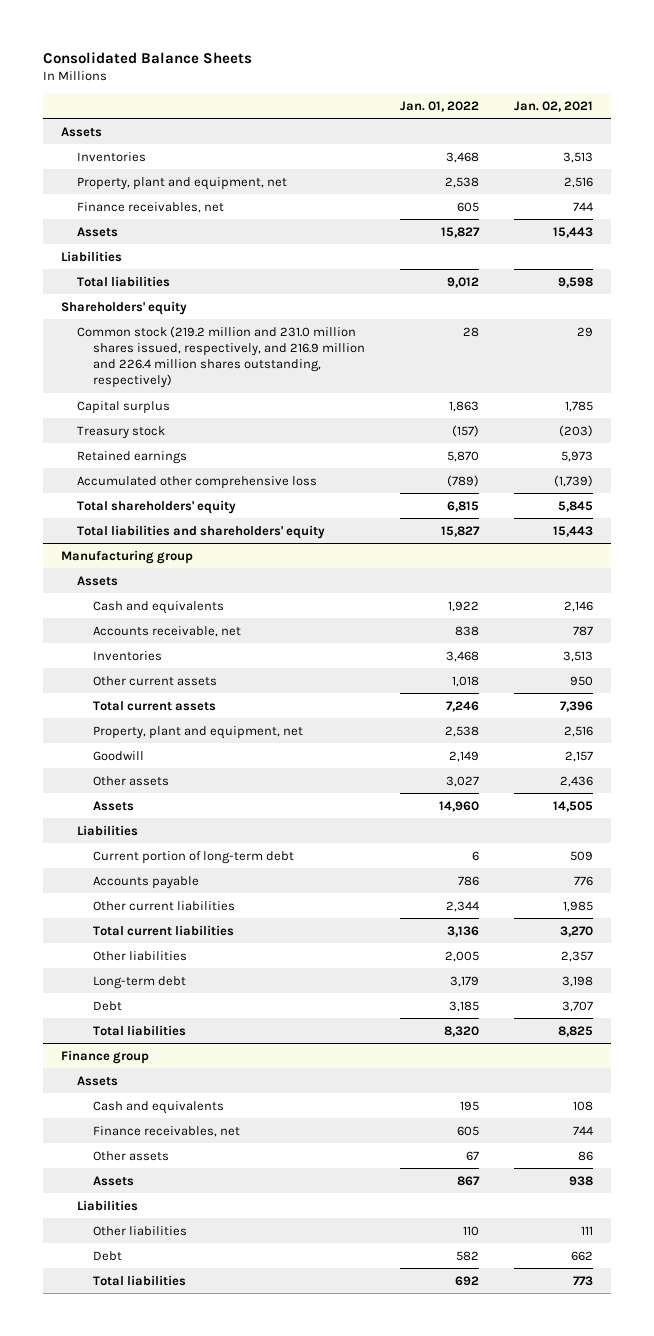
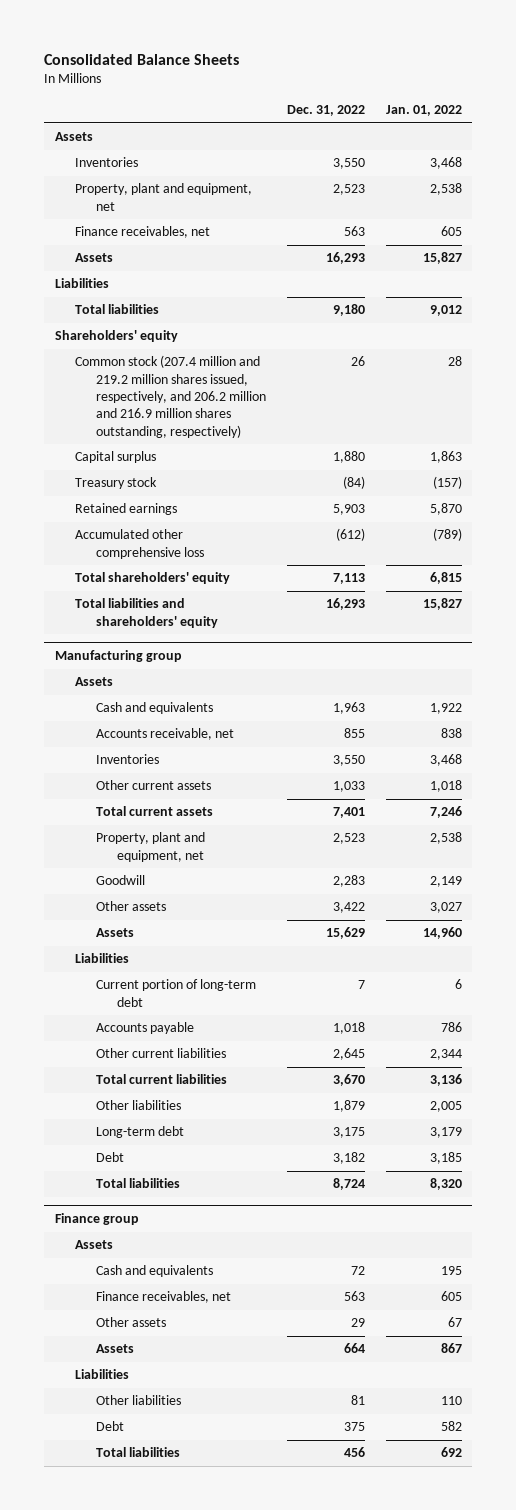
[514,100,594,112] Jan. 02, 2021 -> none
none -> [286,105,365,117] Dec. 31, 2022
[76,325,366,389] Common stock (219.2 million and 231.0 million shares issued, respectively, and 216.9 million and 226.4 million shares outstanding, respectively) -> [75,355,267,438] Common stock (207.4 million and 219.2 million shares issued, respectively, and 206.2 million and 216.9 million shares outstanding, respectively)

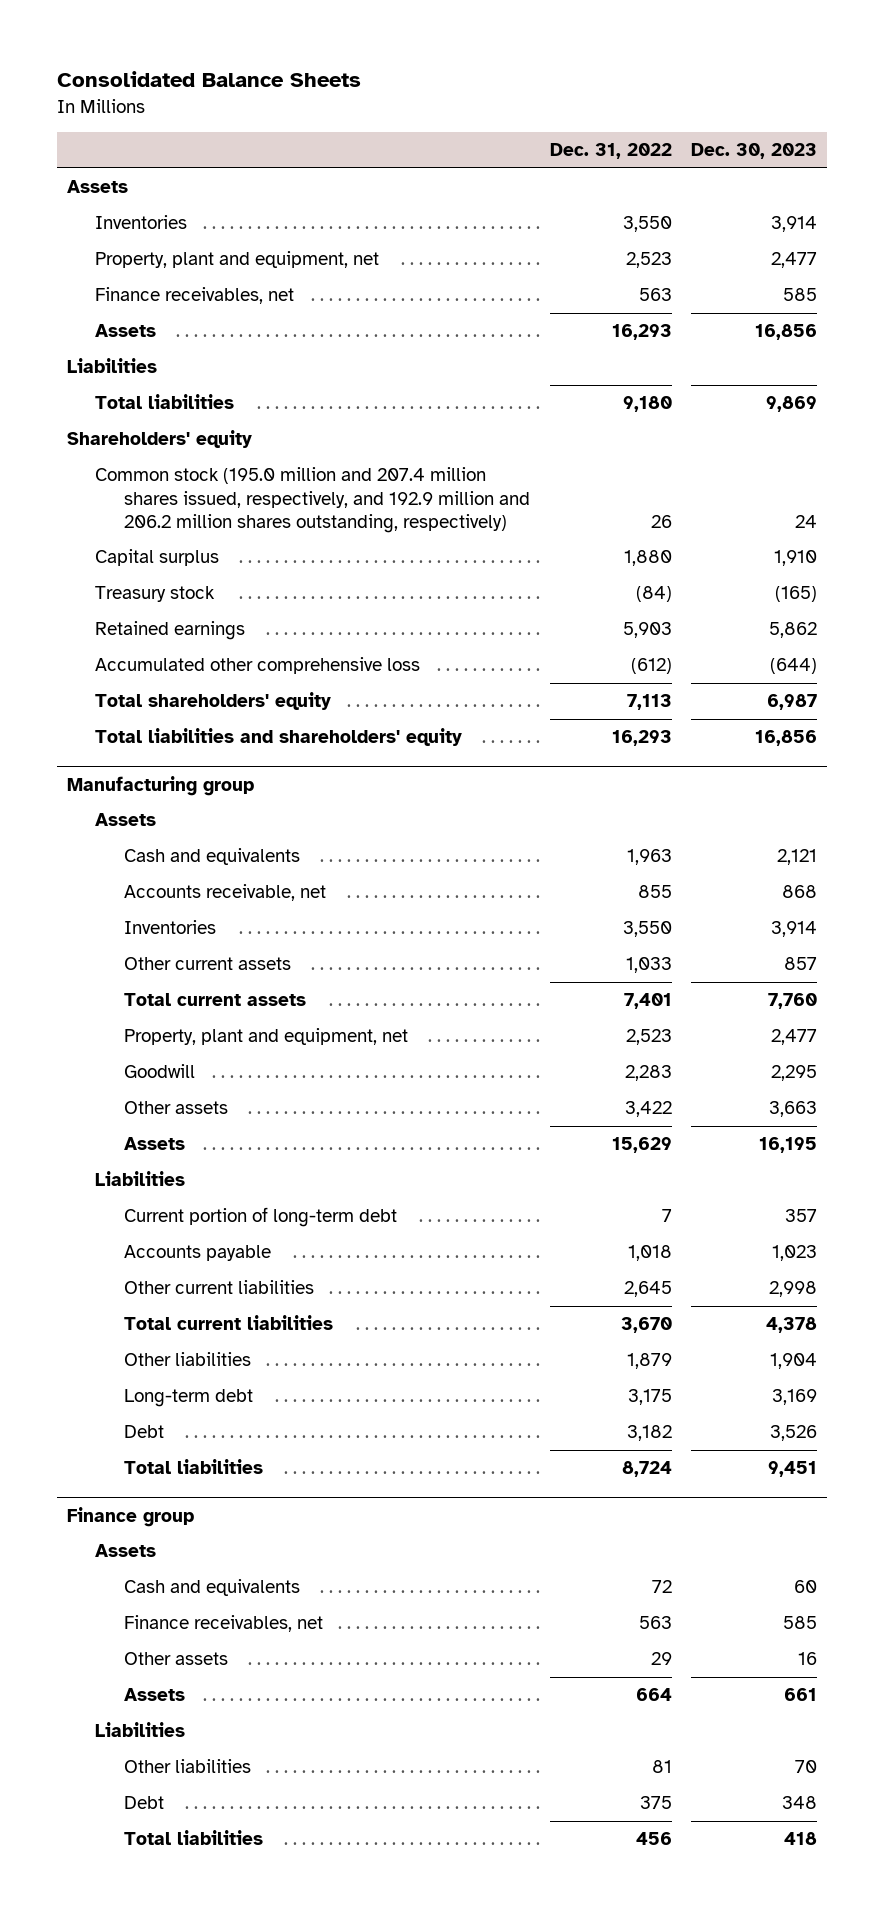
[385,105,462,117] Jan. 01, 2022 -> none
none -> [691,143,818,160] Dec. 30, 2023
[75,355,267,438] Common stock (207.4 million and 219.2 million shares issued, respectively, and 206.2 million and 216.9 million shares outstanding, respectively) -> [95,467,530,534] Common stock (195.0 million and 207.4 million shares issued, respectively, and 192.9 million and 206.2 million shares outstanding, respectively)

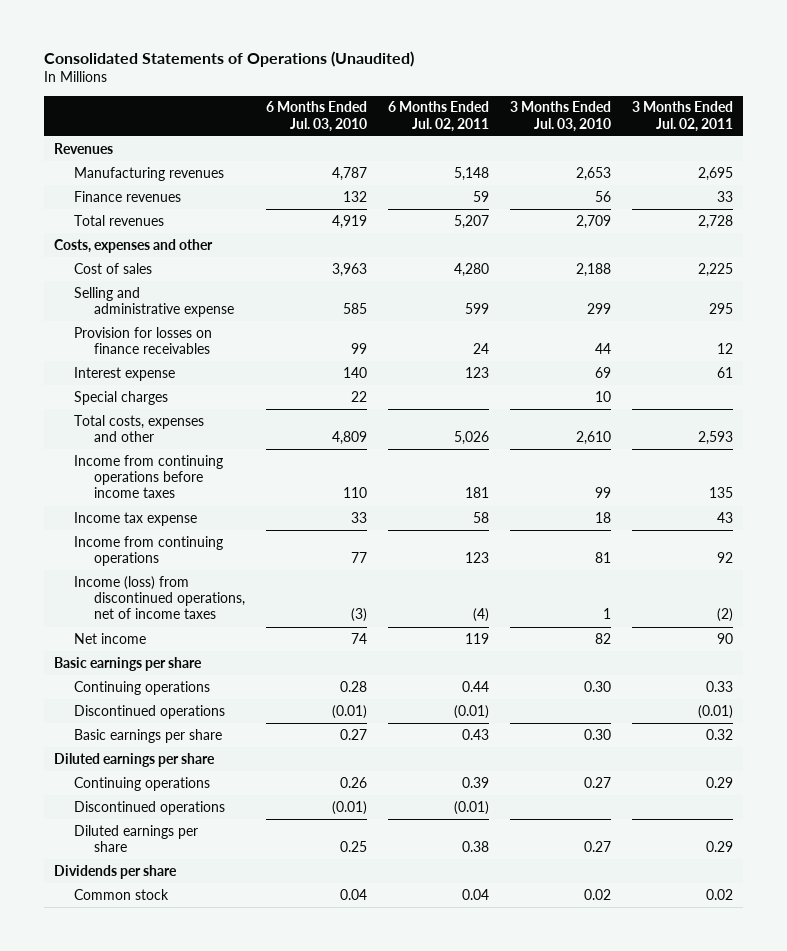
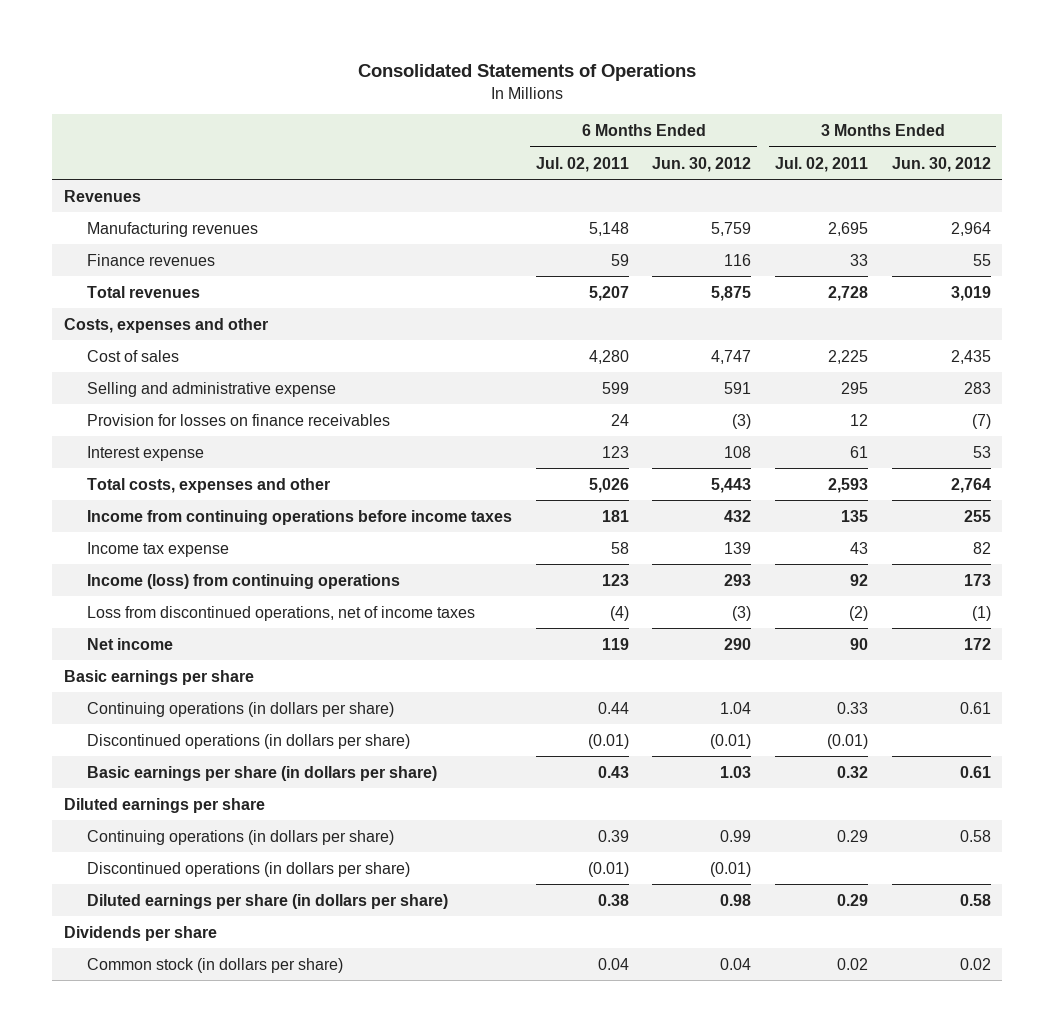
[43,51,414,68] Consolidated Statements of Operations (Unaudited) -> [358,64,697,82] Consolidated Statements of Operations
[266,101,368,132] 6 Months Ended Jul. 03, 2010 -> none
[509,101,611,132] 3 Months Ended Jul. 03, 2010 -> none
none -> [652,156,752,172] Jun. 30, 2012
none -> [891,156,991,172] Jun. 30, 2012
[74,390,169,405] Special charges -> none
[74,535,224,567] Income from continuing operations -> [87,573,401,589] Income (loss) from continuing operations
[74,575,246,620] Income (loss) from discontinued operations, net of income taxes -> [87,605,476,621] Loss from discontinued operations, net of income taxes
[74,680,211,695] Continuing operations -> [87,701,395,717] Continuing operations (in dollars per share)
[74,704,226,719] Discontinued operations -> [87,733,411,749] Discontinued operations (in dollars per share)
[74,728,223,743] Basic earnings per share -> [87,765,438,781] Basic earnings per share (in dollars per share)
[74,776,211,791] Continuing operations -> [87,829,395,845] Continuing operations (in dollars per share)
[74,800,226,815] Discontinued operations -> [87,861,411,877] Discontinued operations (in dollars per share)
[74,824,199,853] Diluted earnings per share -> [87,893,449,909] Diluted earnings per share (in dollars per share)
[74,888,170,900] Common stock -> [87,957,344,973] Common stock (in dollars per share)

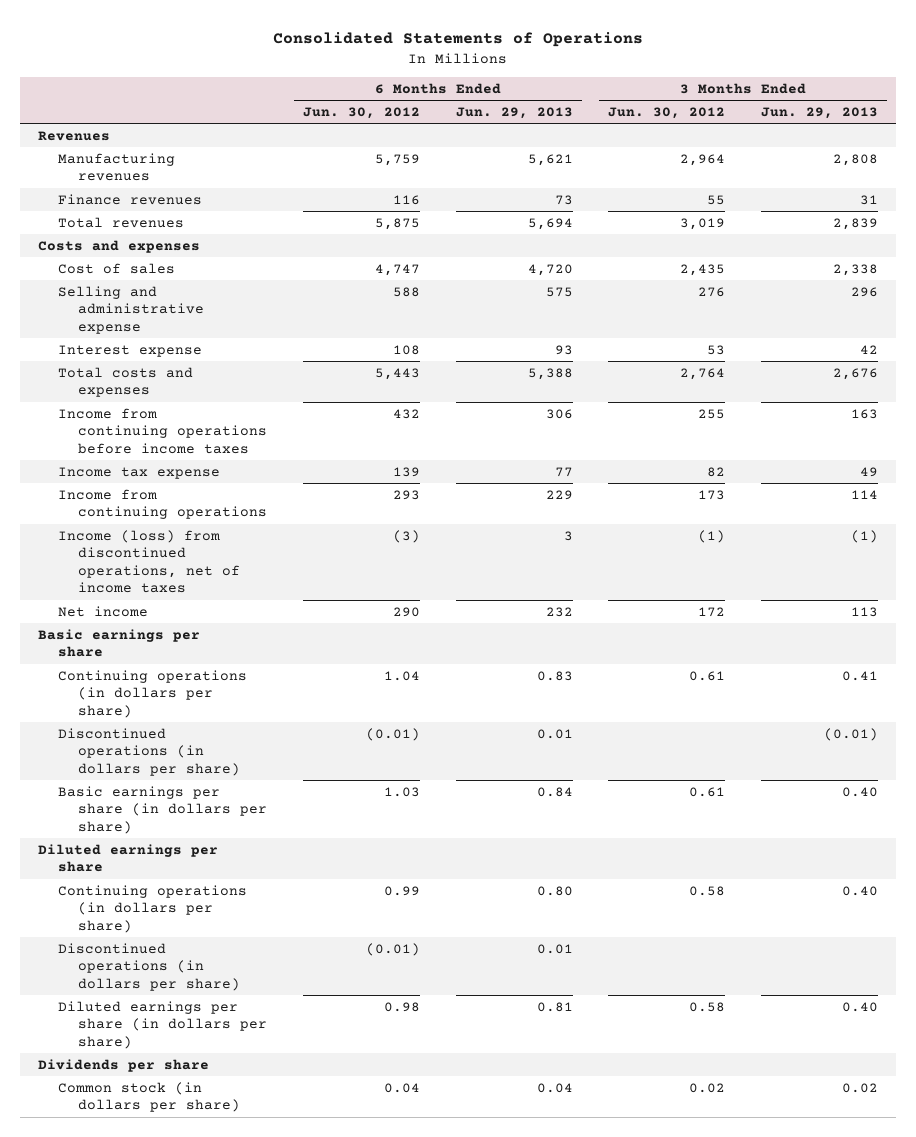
[535,156,629,172] Jul. 02, 2011 -> none
[775,156,869,172] Jul. 02, 2011 -> none
none -> [455,106,573,119] Jun. 29, 2013
none -> [761,106,879,119] Jun. 29, 2013
[64,317,269,333] Costs, expenses and other -> [38,239,201,253] Costs and expenses
[87,413,391,426] Provision for losses on finance receivables -> none
[724,381,752,394] 591 -> [392,286,420,297] 588
[963,381,991,394] 283 -> [698,286,726,297] 276
[87,477,331,493] Total costs, expenses and other -> [58,366,194,398] Total costs and expenses
[87,573,401,589] Income (loss) from continuing operations -> [58,488,268,520] Income from continuing operations
[87,605,476,621] Loss from discontinued operations, net of income taxes -> [58,529,241,594] Income (loss) from discontinued operations, net of income taxes

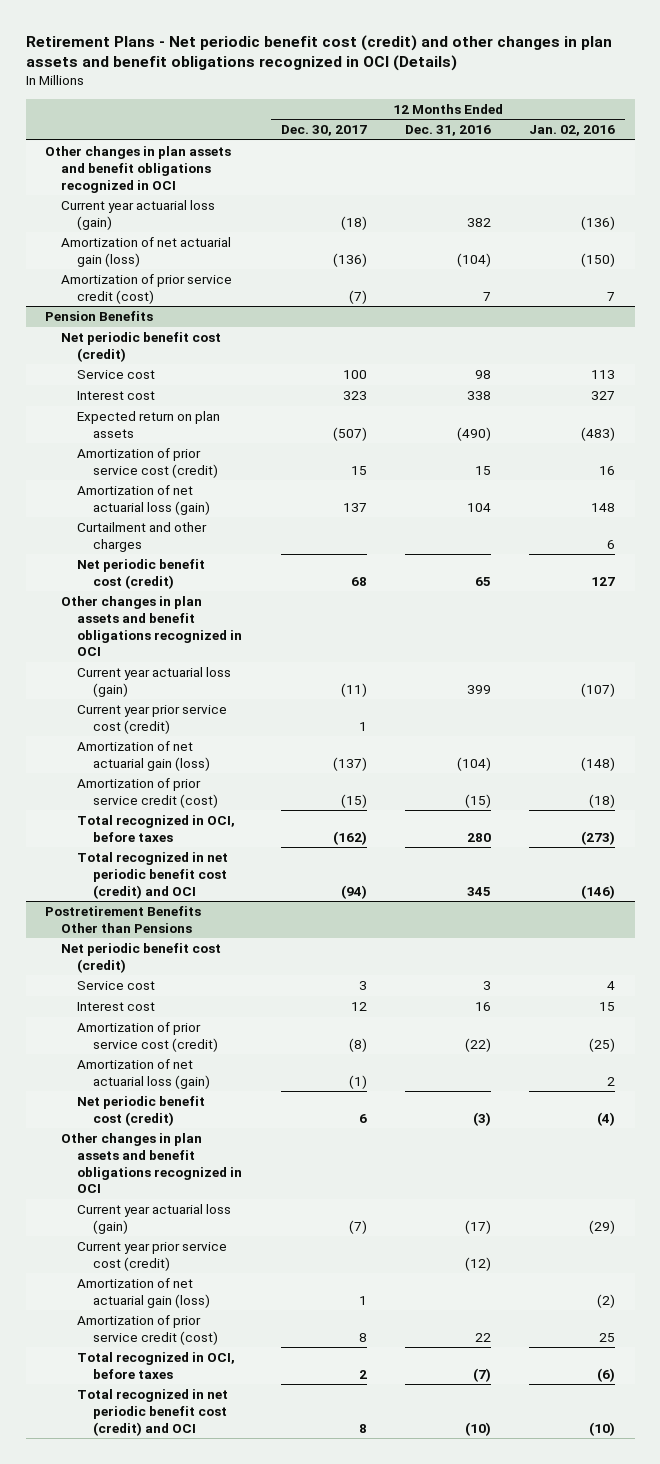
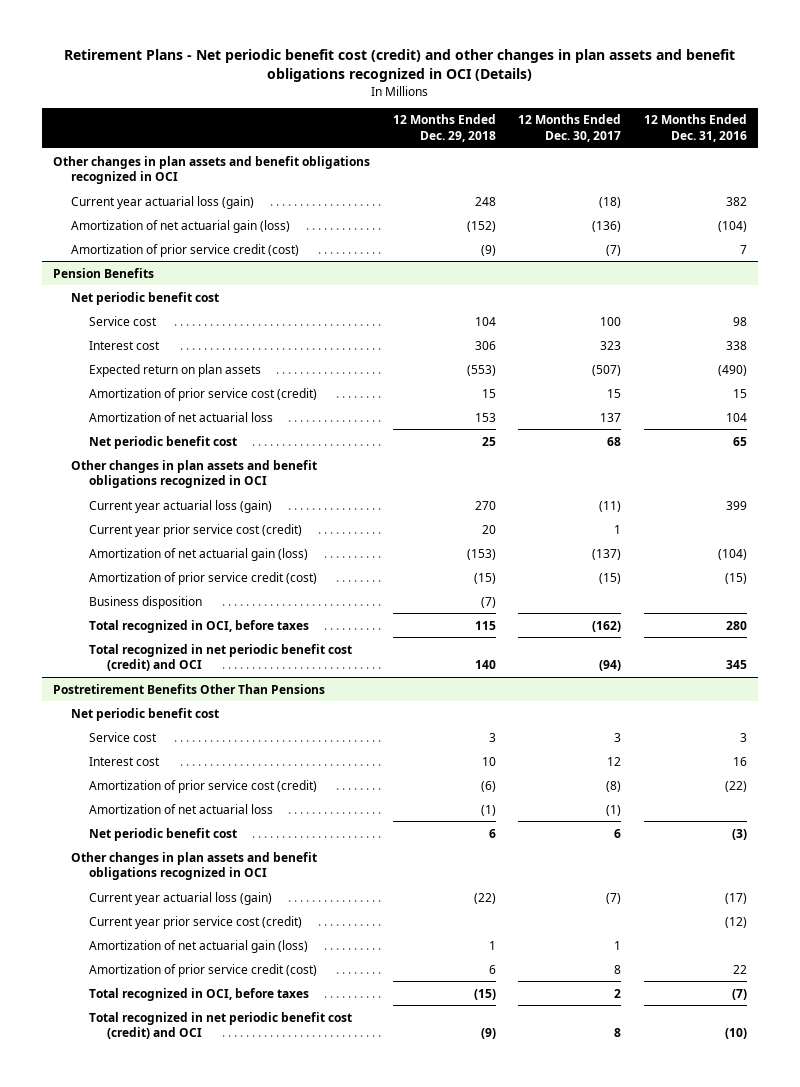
[529,125,616,137] Jan. 02, 2016 -> none
none -> [392,114,496,142] 12 Months Ended Dec. 29, 2018
[61,332,222,362] Net periodic benefit cost (credit) -> [71,291,220,305] Net periodic benefit cost
[77,522,208,552] Curtailment and other charges -> none
[77,485,211,515] Amortization of net actuarial loss (gain) -> [89,411,274,422] Amortization of net actuarial loss
[77,559,206,589] Net periodic benefit cost (credit) -> [89,435,238,449] Net periodic benefit cost
none -> [89,595,203,609] Business disposition
[44,906,201,933] Postretirement Benefits Other than Pensions -> [52,683,325,694] Postretirement Benefits Other Than Pensions
[61,943,222,973] Net periodic benefit cost (credit) -> [71,707,220,721] Net periodic benefit cost
[77,1059,211,1089] Amortization of net actuarial loss (gain) -> [89,803,274,814] Amortization of net actuarial loss
[77,1096,206,1126] Net periodic benefit cost (credit) -> [89,827,238,841] Net periodic benefit cost

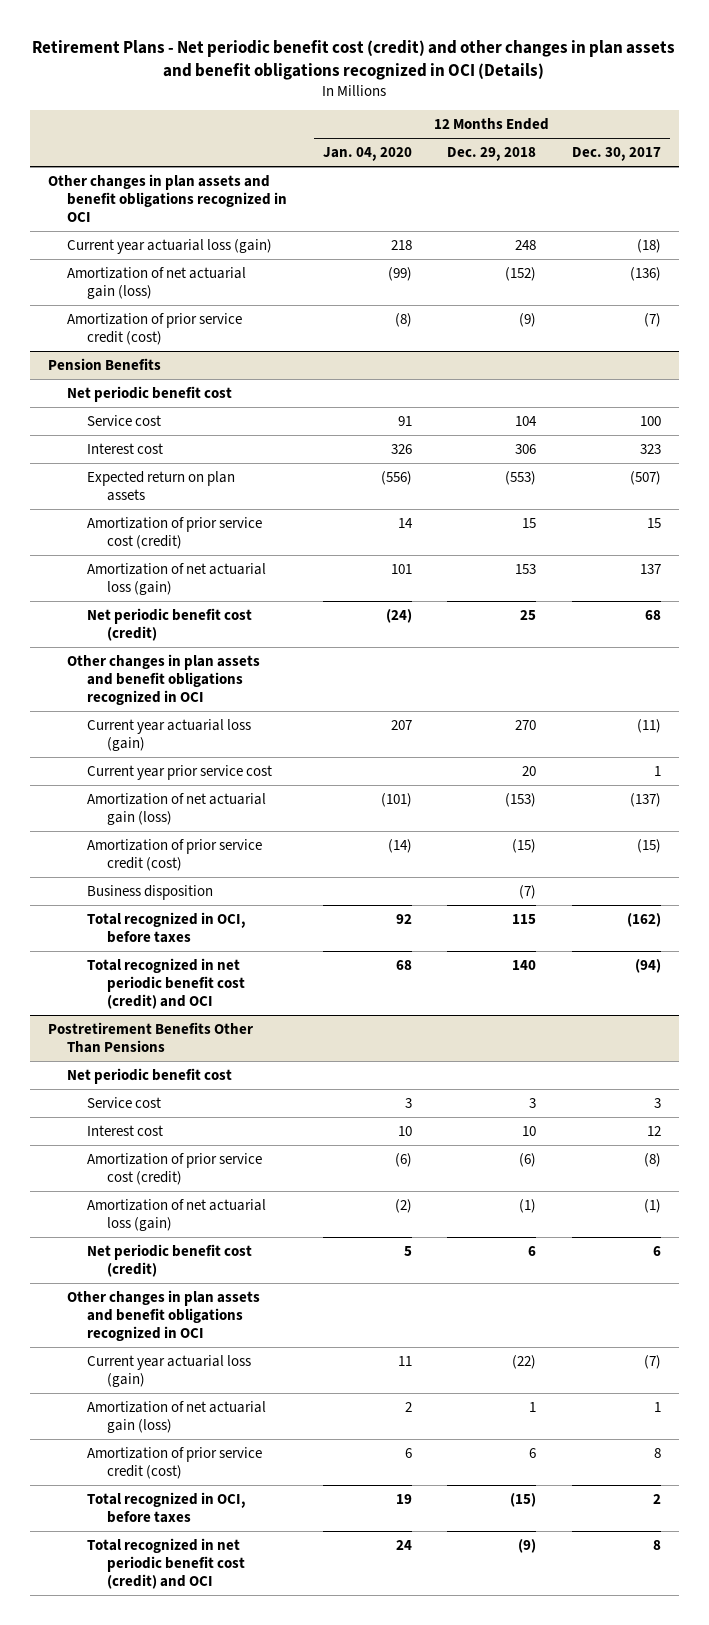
[643,114,747,142] 12 Months Ended Dec. 31, 2016 -> none
none -> [322,147,412,162] Jan. 04, 2020
[89,411,274,422] Amortization of net actuarial loss -> [87,562,267,595] Amortization of net actuarial loss (gain)
[89,435,238,449] Net periodic benefit cost -> [87,607,253,641] Net periodic benefit cost (credit)
[89,523,303,537] Current year prior service cost (credit) -> [87,764,273,780] Current year prior service cost
[89,803,274,814] Amortization of net actuarial loss -> [87,1198,267,1231] Amortization of net actuarial loss (gain)
[89,827,238,841] Net periodic benefit cost -> [87,1243,253,1277] Net periodic benefit cost (credit)
[89,915,303,929] Current year prior service cost (credit) -> none

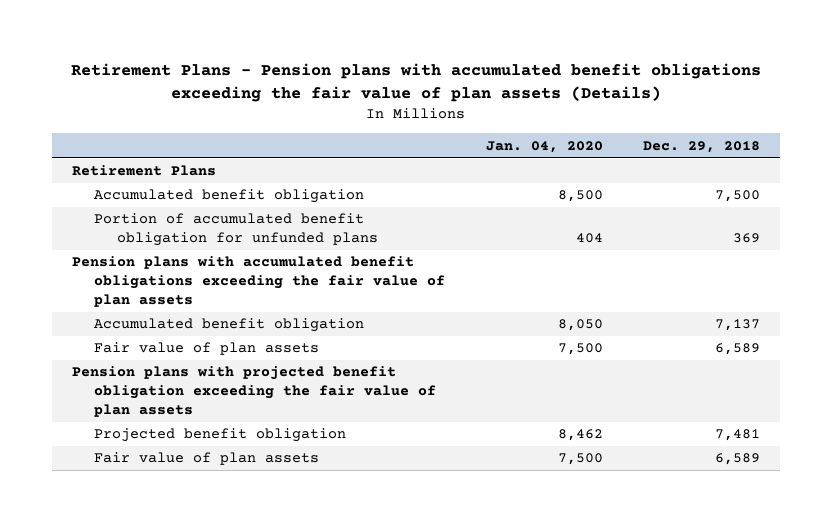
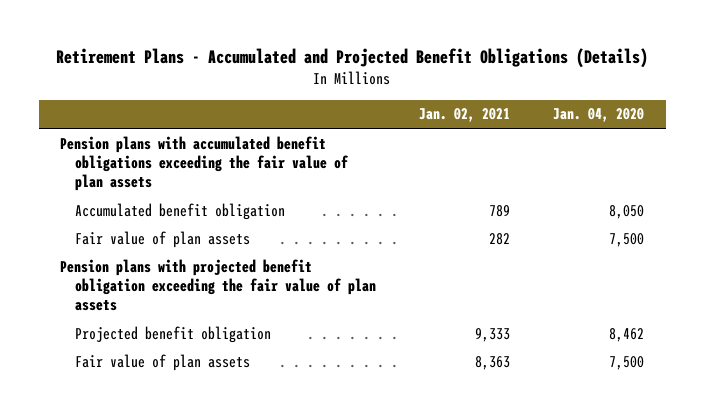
[70,62,761,103] Retirement Plans - Pension plans with accumulated benefit obligations exceeding the fair value of plan assets (Details) -> [56,48,649,69] Retirement Plans - Accumulated and Projected Benefit Obligations (Details)
[643,140,761,153] Dec. 29, 2018 -> none
none -> [419,108,511,123] Jan. 02, 2021
[71,165,216,177] Retirement Plans -> none
[94,189,365,204] Accumulated benefit obligation -> none
[94,213,378,247] Portion of accumulated benefit obligation for unfunded plans -> none

